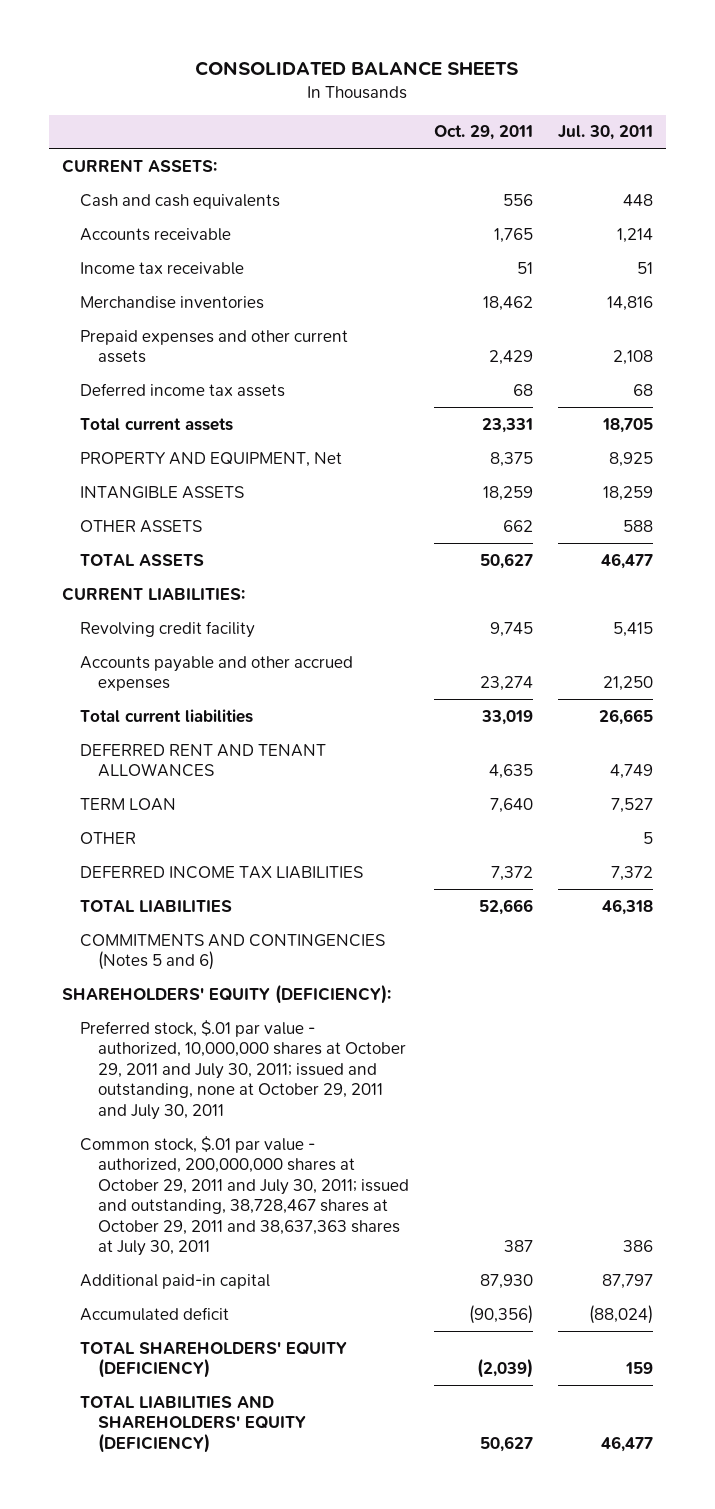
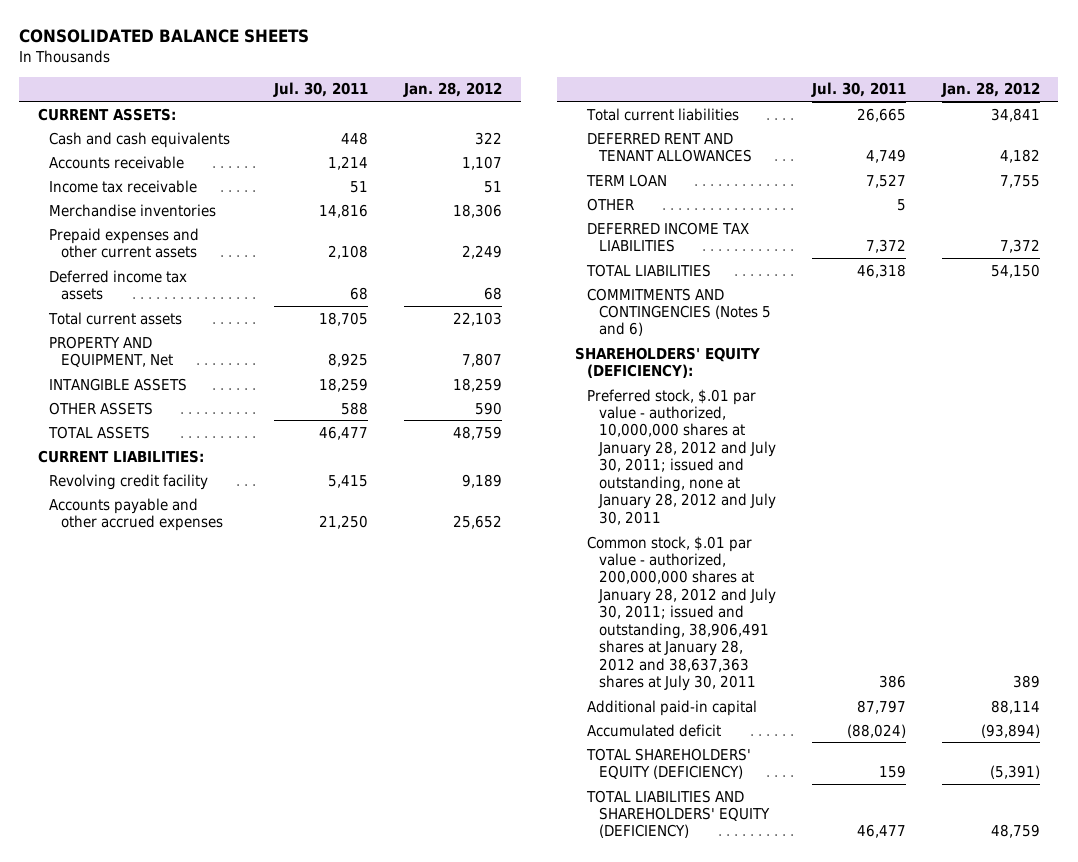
[433,125,533,141] Oct. 29, 2011 -> none
none -> [403,82,503,98] Jan. 28, 2012
[79,1019,406,1120] Preferred stock, $.01 par value - authorized, 10,000,000 shares at October 29, 2011 and July 30, 2011; issued and outstanding, none at October 29, 2011 and July 30, 2011 -> [587,388,777,525] Preferred stock, $.01 par value - authorized, 10,000,000 shares at January 28, 2012 and July 30, 2011; issued and outstanding, none at January 28, 2012 and July 30, 2011
[79,1135,409,1257] Common stock, $.01 par value - authorized, 200,000,000 shares at October 29, 2011 and July 30, 2011; issued and outstanding, 38,728,467 shares at October 29, 2011 and 38,637,363 shares at July 30, 2011 -> [587,535,777,692] Common stock, $.01 par value - authorized, 200,000,000 shares at January 28, 2012 and July 30, 2011; issued and outstanding, 38,906,491 shares at January 28, 2012 and 38,637,363 shares at July 30, 2011

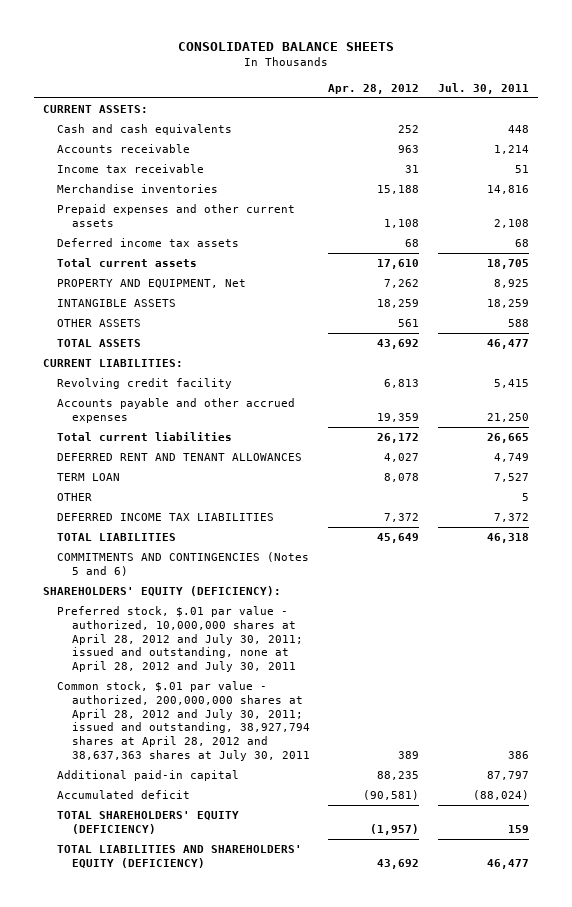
[403,82,503,98] Jan. 28, 2012 -> none
none -> [328,83,420,94] Apr. 28, 2012
[587,388,777,525] Preferred stock, $.01 par value - authorized, 10,000,000 shares at January 28, 2012 and July 30, 2011; issued and outstanding, none at January 28, 2012 and July 30, 2011 -> [57,606,303,673] Preferred stock, $.01 par value - authorized, 10,000,000 shares at April 28, 2012 and July 30, 2011; issued and outstanding, none at April 28, 2012 and July 30, 2011
[587,535,777,692] Common stock, $.01 par value - authorized, 200,000,000 shares at January 28, 2012 and July 30, 2011; issued and outstanding, 38,906,491 shares at January 28, 2012 and 38,637,363 shares at July 30, 2011 -> [57,681,310,761] Common stock, $.01 par value - authorized, 200,000,000 shares at April 28, 2012 and July 30, 2011; issued and outstanding, 38,927,794 shares at April 28, 2012 and 38,637,363 shares at July 30, 2011

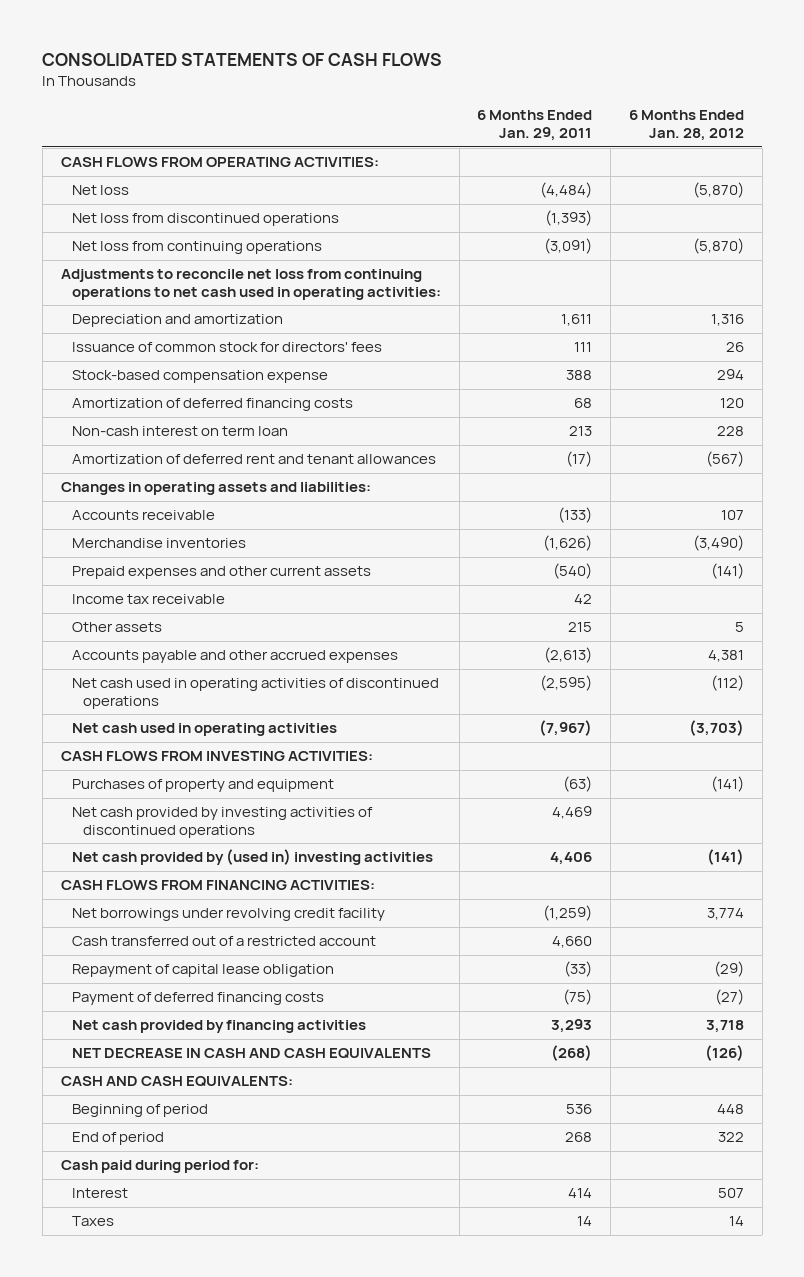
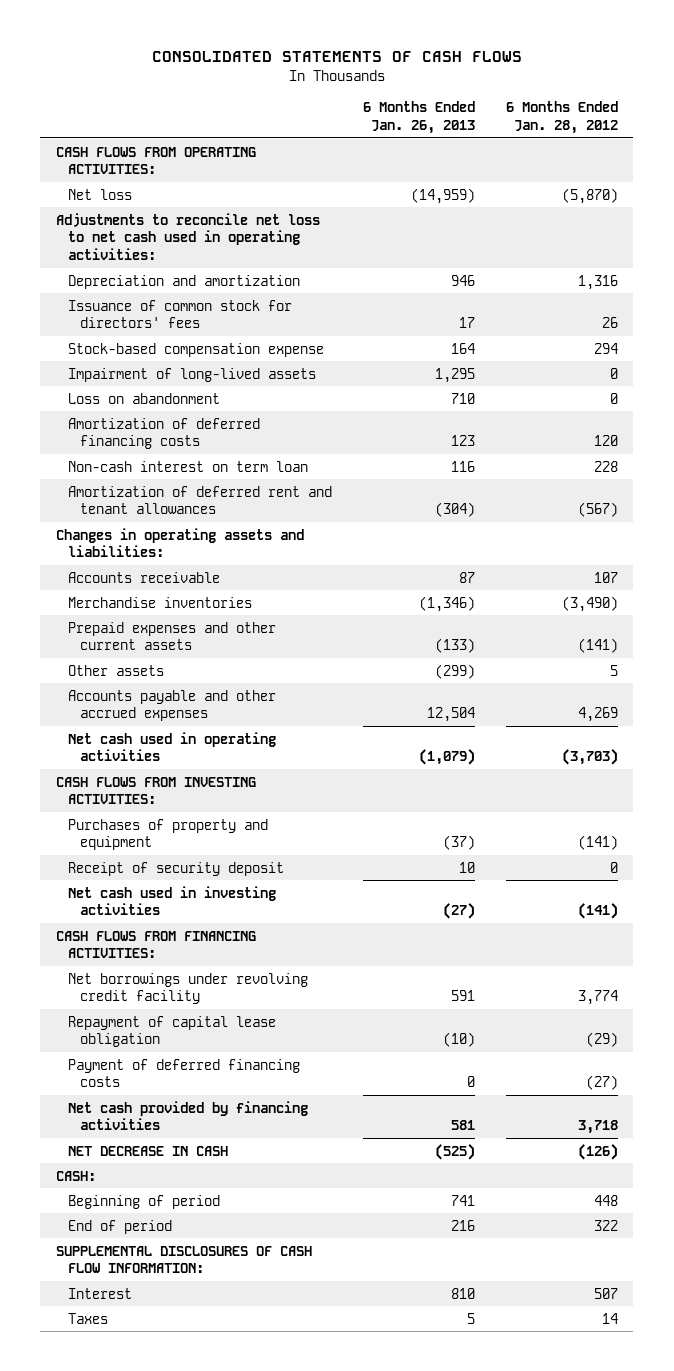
[477,110,593,142] 6 Months Ended Jan. 29, 2011 -> none
none -> [362,101,475,135] 6 Months Ended Jan. 26, 2013
[71,213,339,227] Net loss from discontinued operations -> none
[71,241,322,255] Net loss from continuing operations -> none
[60,269,441,301] Adjustments to reconcile net loss from continuing operations to net cash used in operating activities: -> [55,212,320,261] Adjustments to reconcile net loss to net cash used in operating activities:
none -> [68,367,317,382] Impairment of long-lived assets
none -> [68,392,221,404] Loss on abandonment
[71,594,225,605] Income tax receivable -> none
[71,678,439,710] Net cash used in operating activities of discontinued operations -> none
[707,650,744,663] 4,381 -> [577,707,618,723] 4,269
[71,807,373,839] Net cash provided by investing activities of discontinued operations -> none
none -> [68,861,285,876] Receipt of security deposit
[71,849,433,866] Net cash provided by (used in) investing activities -> [68,885,277,916] Net cash used in investing activities
[71,936,376,947] Cash transferred out of a restricted account -> none
[60,1076,293,1088] CASH AND CASH EQUIVALENTS: -> none
[71,1048,431,1060] NET DECREASE IN CASH AND CASH EQUIVALENTS -> [68,1145,229,1156] NET DECREASE IN CASH
none -> [55,1170,96,1181] CASH:
[60,1160,259,1174] Cash paid during period for: -> none
none -> [55,1245,312,1274] SUPPLEMENTAL DISCLOSURES OF CASH FLOW INFORMATION:

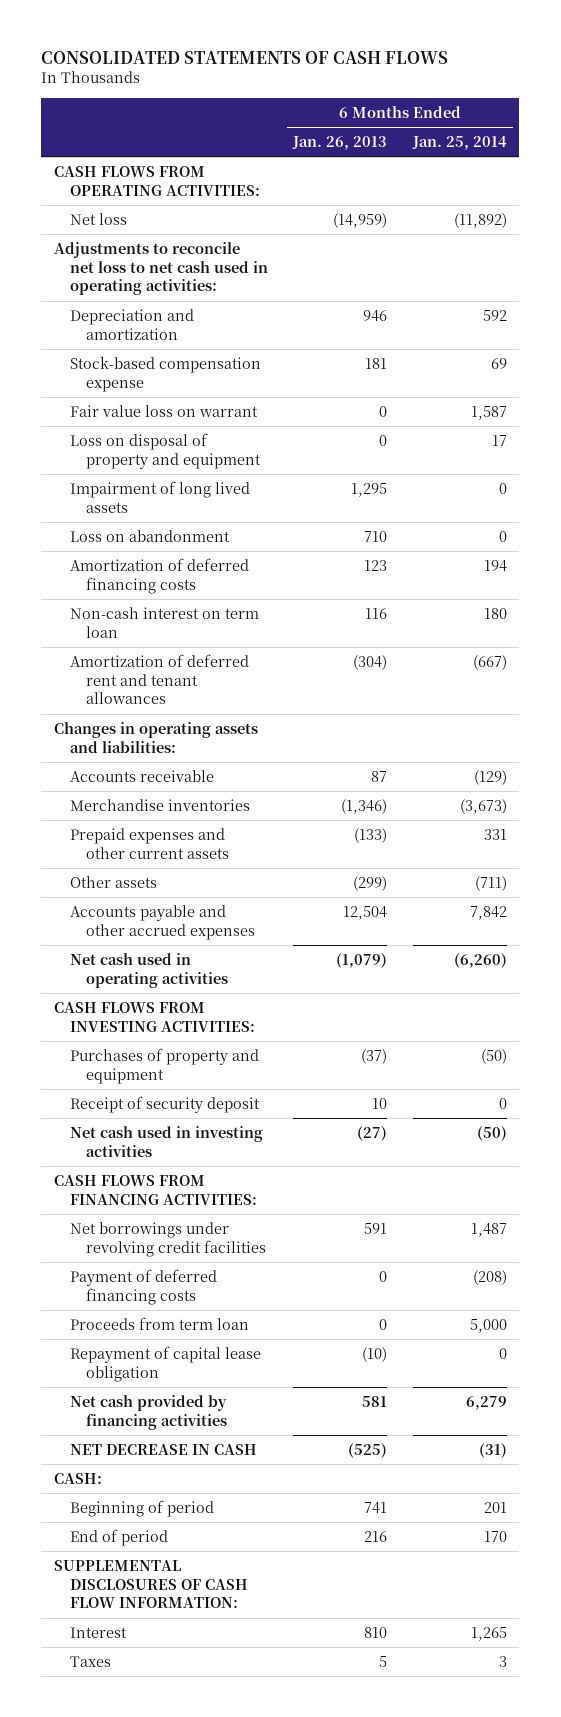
[505,101,618,135] 6 Months Ended Jan. 28, 2012 -> none
none -> [411,135,507,150] Jan. 25, 2014
[68,299,293,329] Issuance of common stock for directors' fees -> none
[450,342,475,354] 164 -> [365,357,388,369] 181
none -> [70,404,259,417] Fair value loss on warrant
none -> [70,432,262,469] Loss on disposal of property and equipment
[68,367,317,382] Impairment of long-lived assets -> [70,480,251,513] Impairment of long lived assets
[68,972,309,1005] Net borrowings under revolving credit facility -> [70,1221,267,1257] Net borrowings under revolving credit facilities
none -> [70,1316,250,1330] Proceeds from term loan
[68,1015,277,1048] Repayment of capital lease obligation -> [70,1345,262,1382] Repayment of capital lease obligation

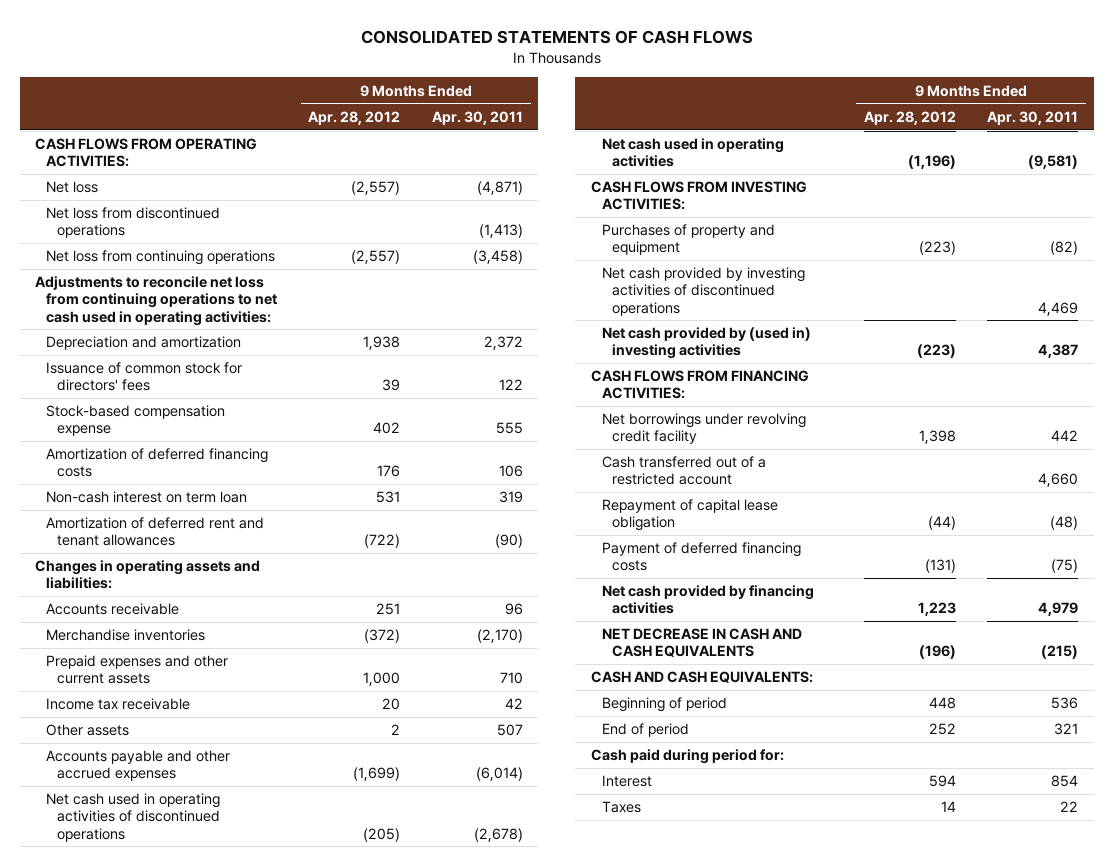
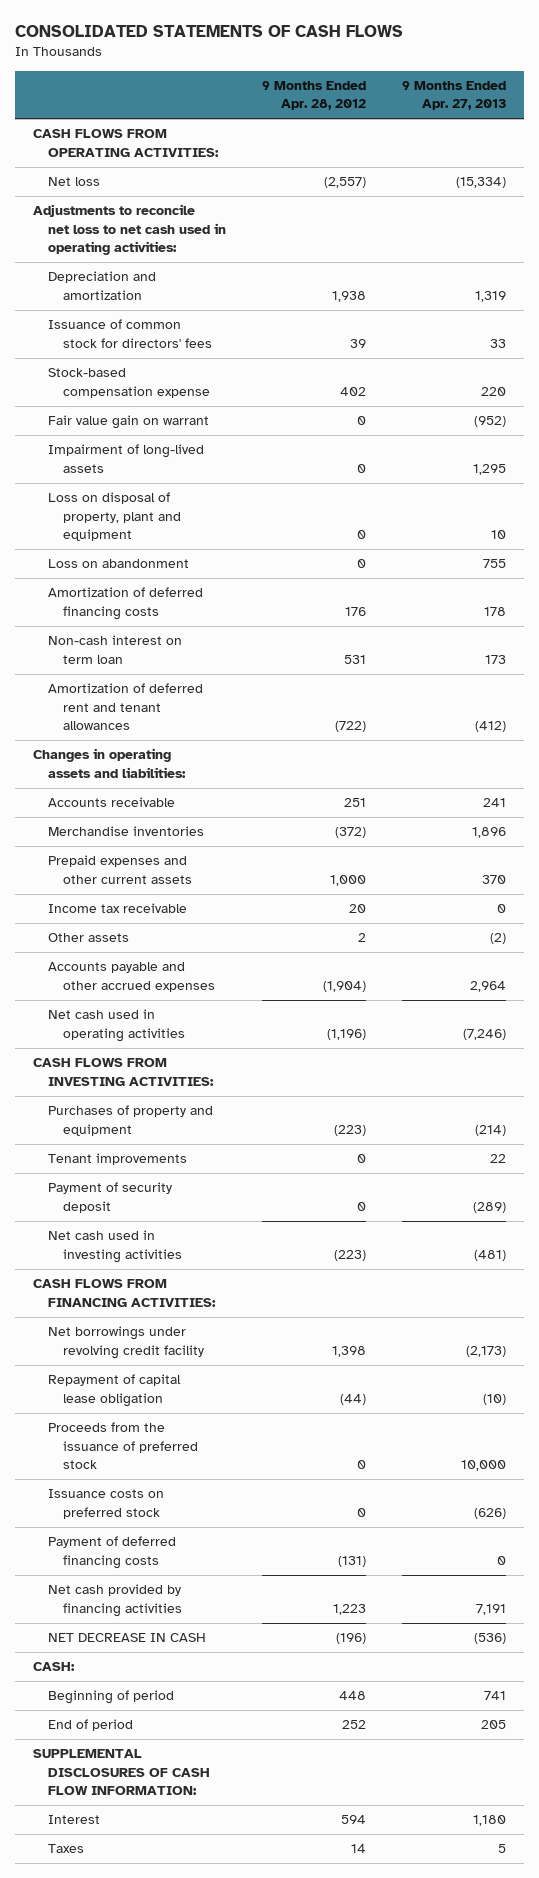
[431,110,523,125] Apr. 30, 2011 -> none
none -> [402,80,507,111] 9 Months Ended Apr. 27, 2013
[46,207,221,239] Net loss from discontinued operations -> none
[46,250,276,266] Net loss from continuing operations -> none
[35,276,278,326] Adjustments to reconcile net loss from continuing operations to net cash used in operating activities: -> [33,204,227,256] Adjustments to reconcile net loss to net cash used in operating activities:
none -> [48,415,210,430] Fair value gain on warrant
none -> [48,444,205,473] Impairment of long-lived assets
none -> [48,492,181,542] Loss on disposal of property, plant and equipment
none -> [48,559,190,569] Loss on abandonment
[46,793,221,842] Net cash used in operating activities of discontinued operations -> none
[353,767,401,782] (1,699) -> [323,980,367,992] (1,904)
[601,267,805,316] Net cash provided by investing activities of discontinued operations -> none
none -> [48,1153,188,1166] Tenant improvements
none -> [48,1182,173,1213] Payment of security deposit
[601,327,811,360] Net cash provided by (used in) investing activities -> [48,1230,182,1263] Net cash used in investing activities
[601,456,766,486] Cash transferred out of a restricted account -> none
none -> [48,1422,198,1470] Proceeds from the issuance of preferred stock
none -> [48,1489,165,1519] Issuance costs on preferred stock
[590,671,813,684] CASH AND CASH EQUIVALENTS: -> none
[601,628,802,658] NET DECREASE IN CASH AND CASH EQUIVALENTS -> [48,1633,207,1643] NET DECREASE IN CASH
none -> [33,1662,76,1672] CASH:
[590,749,784,765] Cash paid during period for: -> none
none -> [33,1749,211,1796] SUPPLEMENTAL DISCLOSURES OF CASH FLOW INFORMATION:

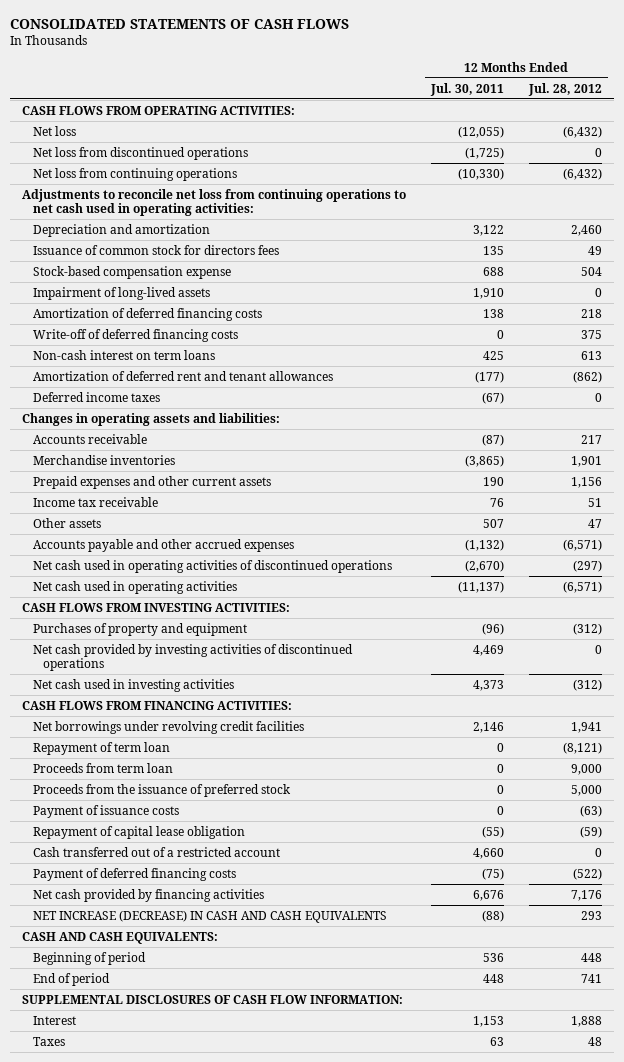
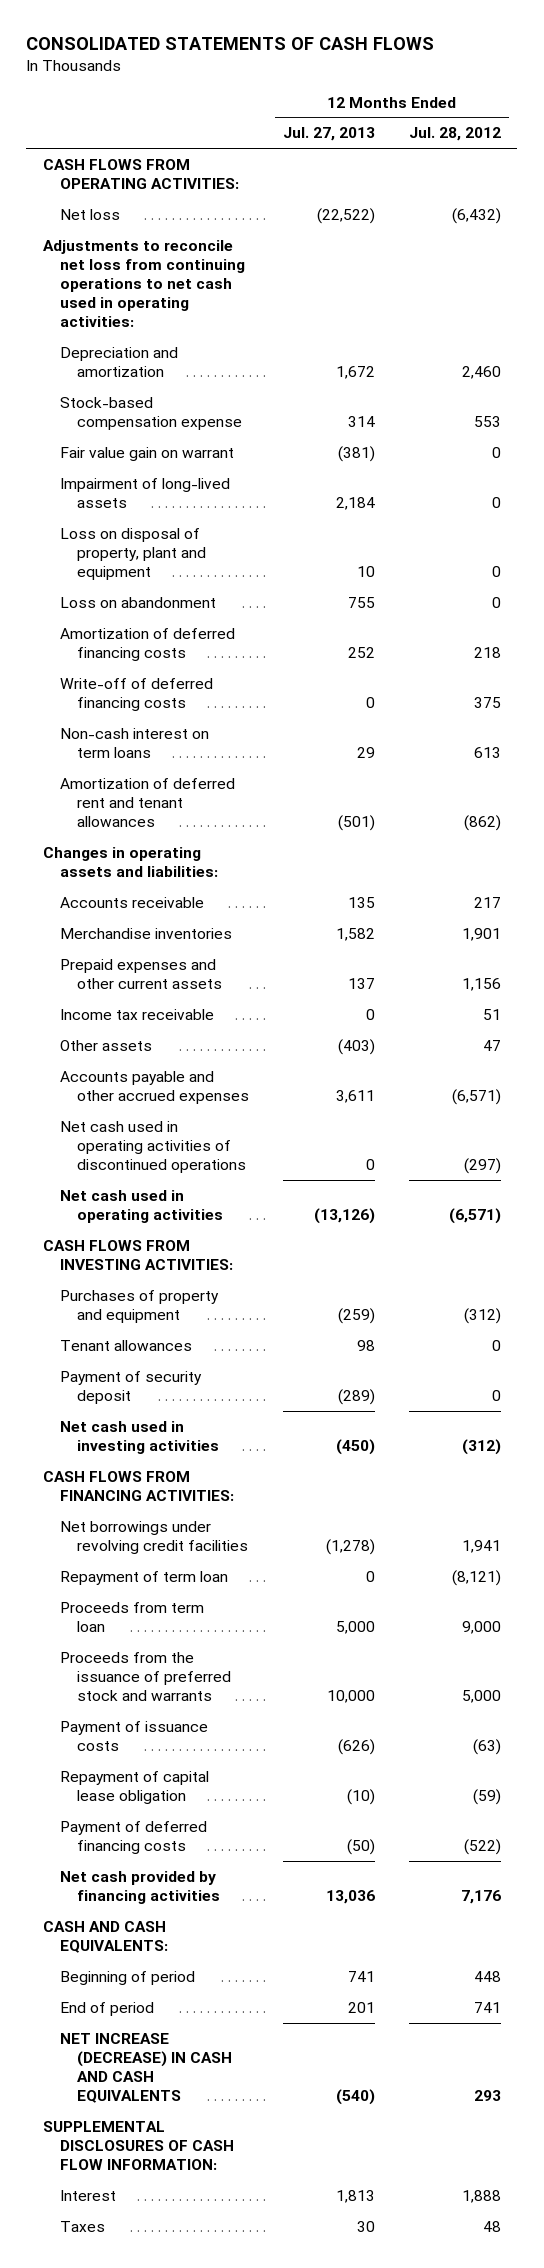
[429,82,504,96] Jul. 30, 2011 -> none
none -> [282,127,375,142] Jul. 27, 2013
[32,146,248,160] Net loss from discontinued operations -> none
[32,167,237,181] Net loss from continuing operations -> none
[32,244,279,255] Issuance of common stock for directors fees -> none
[580,266,602,276] 504 -> [473,415,501,427] 553
none -> [60,446,235,461] Fair value gain on warrant
none -> [60,527,207,580] Loss on disposal of property, plant and equipment
none -> [60,596,217,608] Loss on abandonment
[32,391,160,402] Deferred income taxes -> none
[32,643,353,672] Net cash provided by investing activities of discontinued operations -> none
none -> [60,1339,193,1351] Tenant allowances
none -> [60,1370,203,1404] Payment of security deposit
[32,783,291,797] Proceeds from the issuance of preferred stock -> [60,1651,232,1701] Proceeds from the issuance of preferred stock and warrants
[32,846,280,857] Cash transferred out of a restricted account -> none
[32,909,387,923] NET INCREASE (DECREASE) IN CASH AND CASH EQUIVALENTS -> [60,2032,233,2103] NET INCREASE (DECREASE) IN CASH AND CASH EQUIVALENTS

